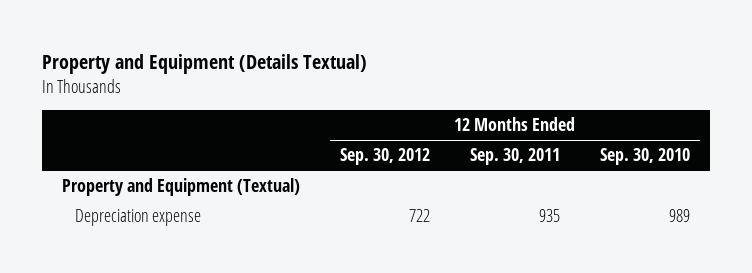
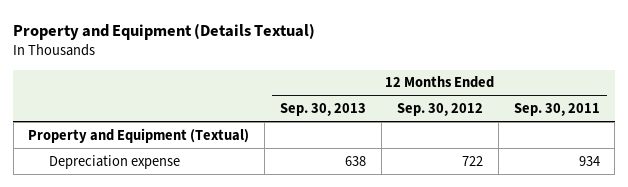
[600,148,691,166] Sep. 30, 2010 -> none
none -> [280,103,367,117] Sep. 30, 2013
[539,209,561,223] 935 -> [578,155,600,166] 934

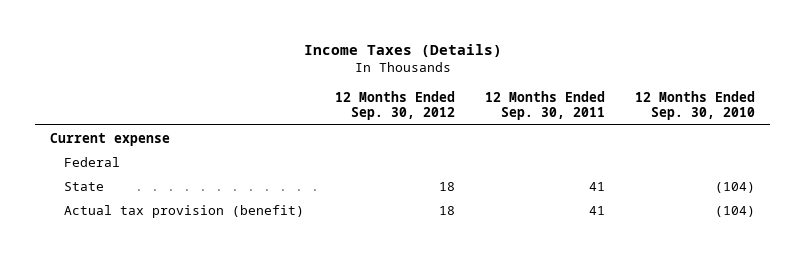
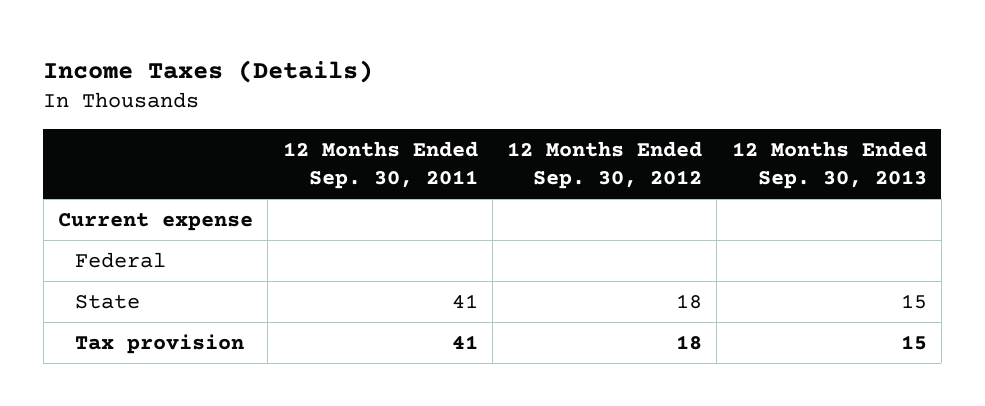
[635,90,756,121] 12 Months Ended Sep. 30, 2010 -> none
none -> [731,141,927,190] 12 Months Ended Sep. 30, 2013
[64,204,305,218] Actual tax provision (benefit) -> [74,333,244,354] Tax provision

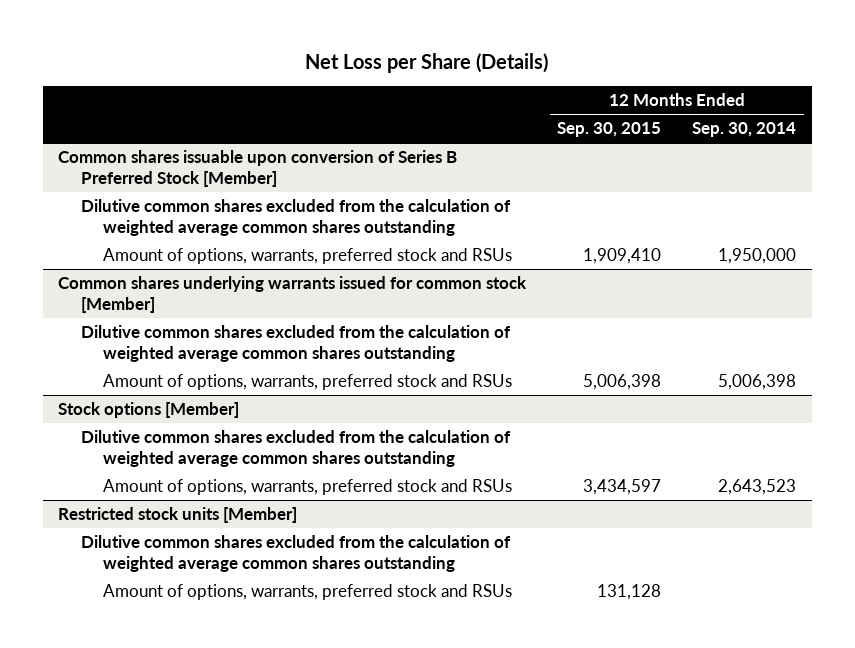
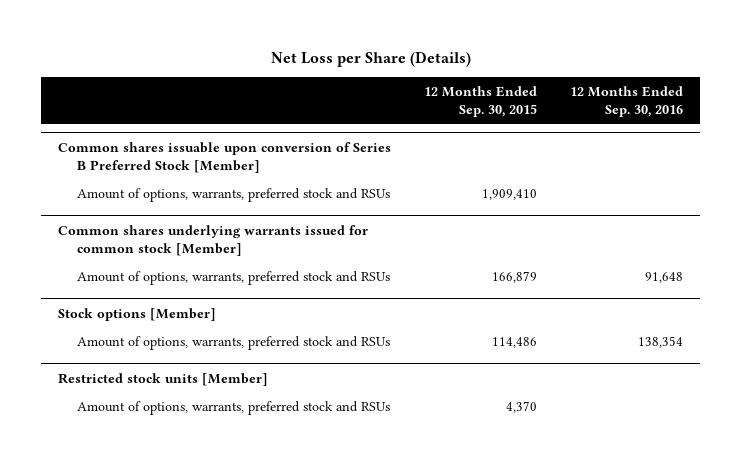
[692,122,797,138] Sep. 30, 2014 -> none
none -> [570,85,684,117] 12 Months Ended Sep. 30, 2016
[80,199,511,236] Dilutive common shares excluded from the calculation of weighted average common shares outstanding -> none
[80,325,511,362] Dilutive common shares excluded from the calculation of weighted average common shares outstanding -> none
[583,374,662,391] 5,006,398 -> [492,270,538,283] 166,879
[80,430,511,467] Dilutive common shares excluded from the calculation of weighted average common shares outstanding -> none
[583,479,662,496] 3,434,597 -> [492,336,538,348] 114,486
[80,535,511,572] Dilutive common shares excluded from the calculation of weighted average common shares outstanding -> none
[597,584,662,601] 131,128 -> [506,400,538,413] 4,370

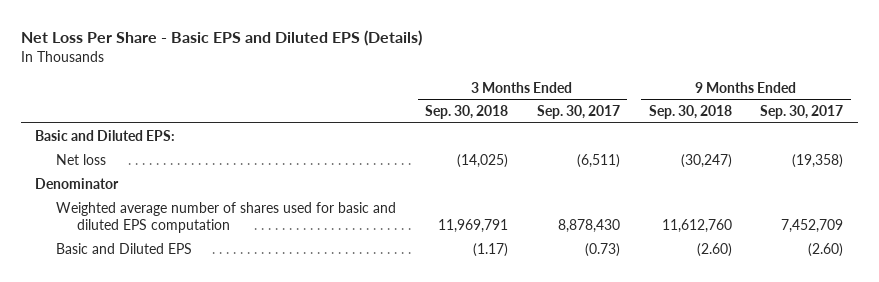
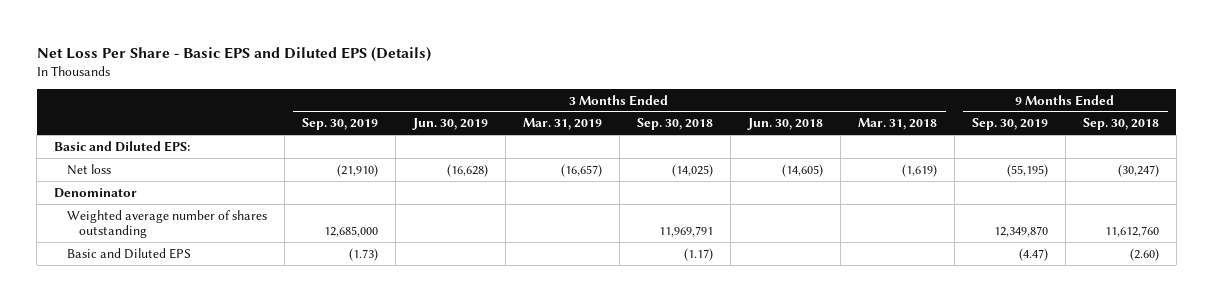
[536,105,620,120] Sep. 30, 2017 -> none
[760,105,844,120] Sep. 30, 2017 -> none
none -> [301,118,378,131] Sep. 30, 2019
none -> [411,118,488,131] Jun. 30, 2019
none -> [522,118,602,131] Mar. 31, 2019
none -> [746,118,823,131] Jun. 30, 2018
none -> [857,118,937,131] Mar. 31, 2018
none -> [971,118,1048,131] Sep. 30, 2019
[56,201,397,233] Weighted average number of shares used for basic and diluted EPS computation -> [66,209,267,239] Weighted average number of shares outstanding

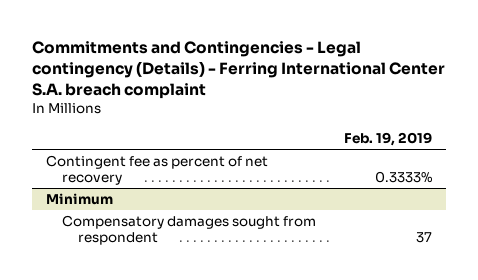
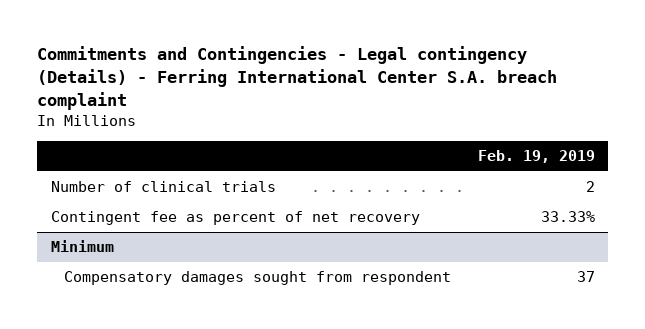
none -> [50,181,276,193] Number of clinical trials
[375,171,433,184] 0.3333% -> [540,211,595,223] 33.33%

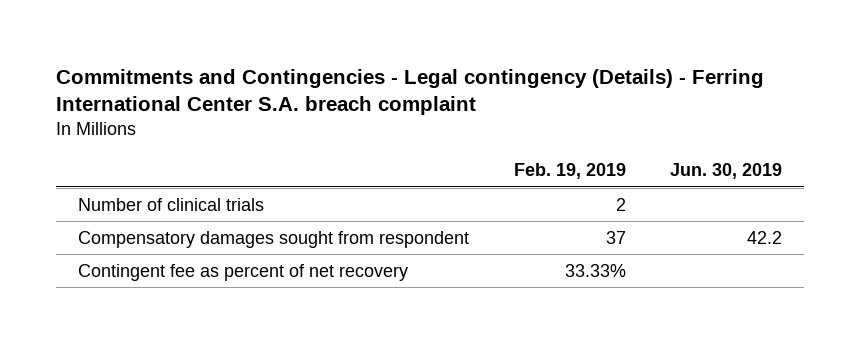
none -> [669,162,782,179] Jun. 30, 2019
[50,240,114,253] Minimum -> none
[50,211,420,226] Contingent fee as percent of net recovery -> [78,263,409,281] Contingent fee as percent of net recovery

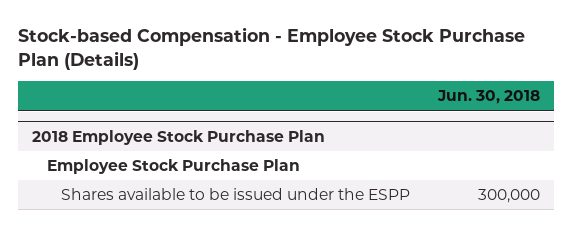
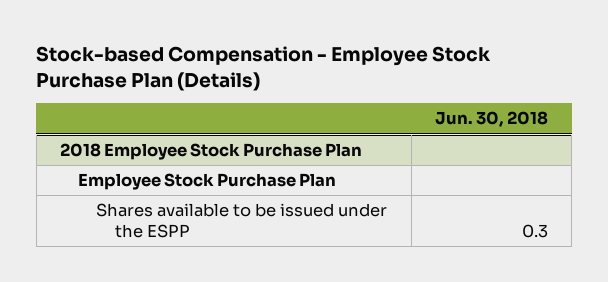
[478,189,541,204] 300,000 -> [522,223,549,238] 0.3

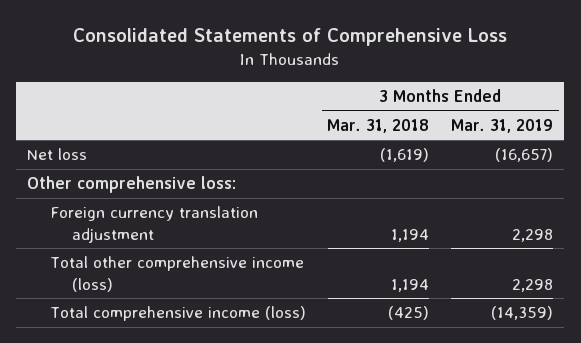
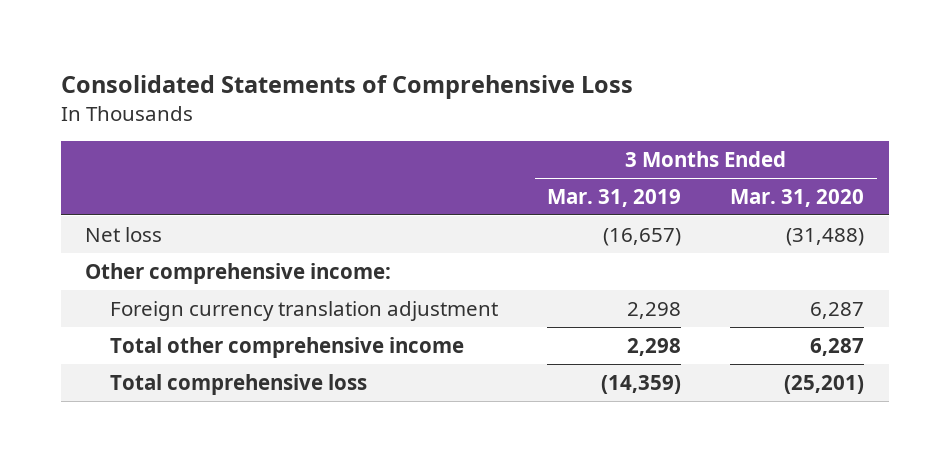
[327,118,430,133] Mar. 31, 2018 -> none
none -> [730,188,865,207] Mar. 31, 2020
[27,176,237,194] Other comprehensive loss: -> [85,262,392,284] Other comprehensive income:
[49,256,304,292] Total other comprehensive income (loss) -> [110,336,465,358] Total other comprehensive income
[49,306,306,322] Total comprehensive income (loss) -> [110,373,368,395] Total comprehensive loss

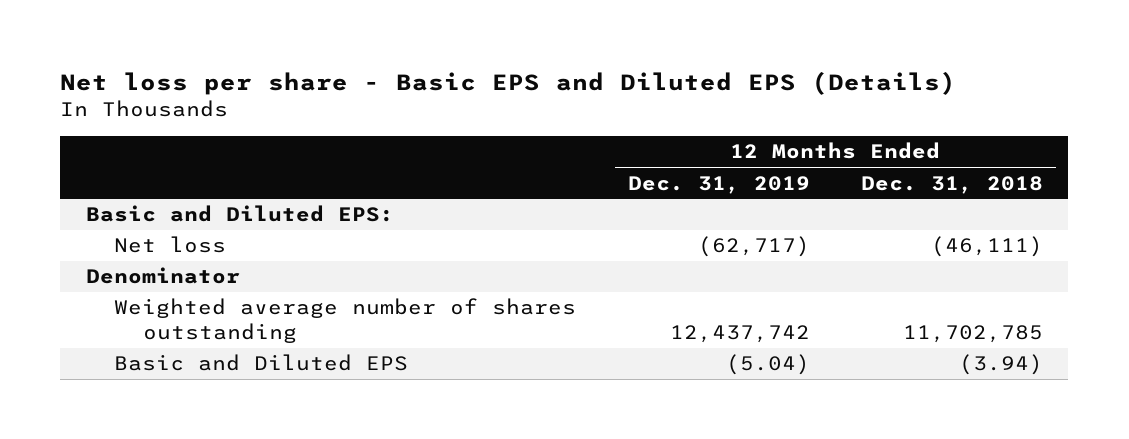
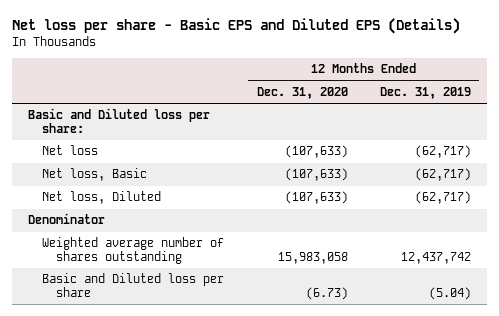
[860,175,1043,194] Dec. 31, 2018 -> none
none -> [256,87,348,100] Dec. 31, 2020
[85,205,394,223] Basic and Diluted EPS: -> [28,108,211,133] Basic and Diluted loss per share:
none -> [42,168,148,182] Net loss, Basic
none -> [42,191,162,205] Net loss, Diluted
[114,354,409,372] Basic and Diluted EPS -> [42,273,225,297] Basic and Diluted loss per share

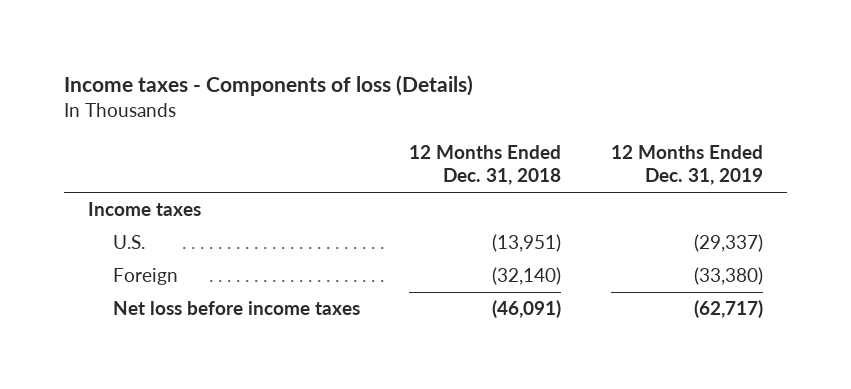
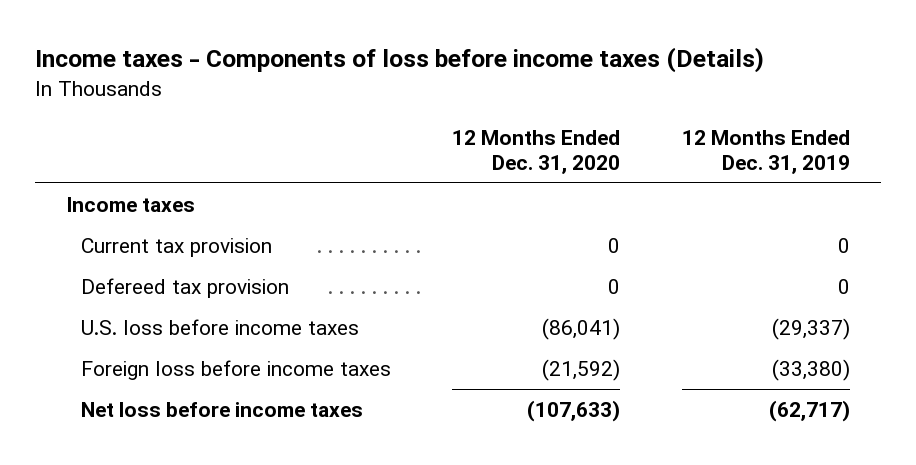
[63,75,473,97] Income taxes - Components of loss (Details) -> [34,47,764,74] Income taxes - Components of loss before income taxes (Details)
[409,144,562,186] 12 Months Ended Dec. 31, 2018 -> none
none -> [452,130,621,174] 12 Months Ended Dec. 31, 2020
none -> [80,238,272,258] Current tax provision
none -> [80,278,289,299] Defereed tax provision
[112,235,145,250] U.S. -> [80,319,359,336] U.S. loss before income taxes
[112,268,178,286] Foreign -> [80,360,391,381] Foreign loss before income taxes

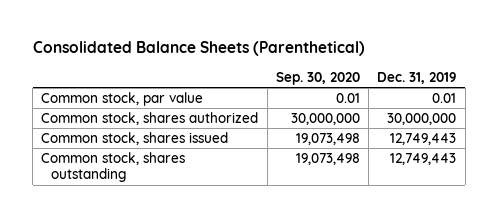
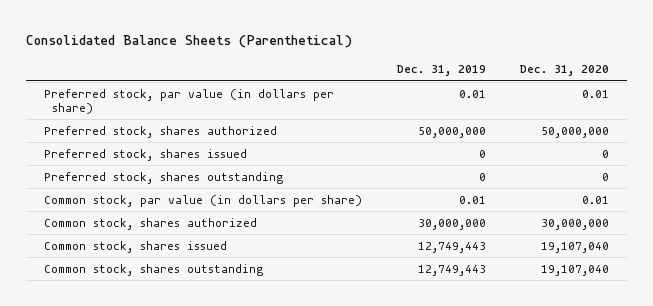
[275,71,360,85] Sep. 30, 2020 -> none
none -> [520,65,610,77] Dec. 31, 2020
none -> [43,88,334,114] Preferred stock, par value (in dollars per share)
none -> [43,125,277,138] Preferred stock, shares authorized
none -> [43,148,247,161] Preferred stock, shares issued
none -> [43,171,283,184] Preferred stock, shares outstanding
[41,91,204,106] Common stock, par value -> [43,194,362,207] Common stock, par value (in dollars per share)

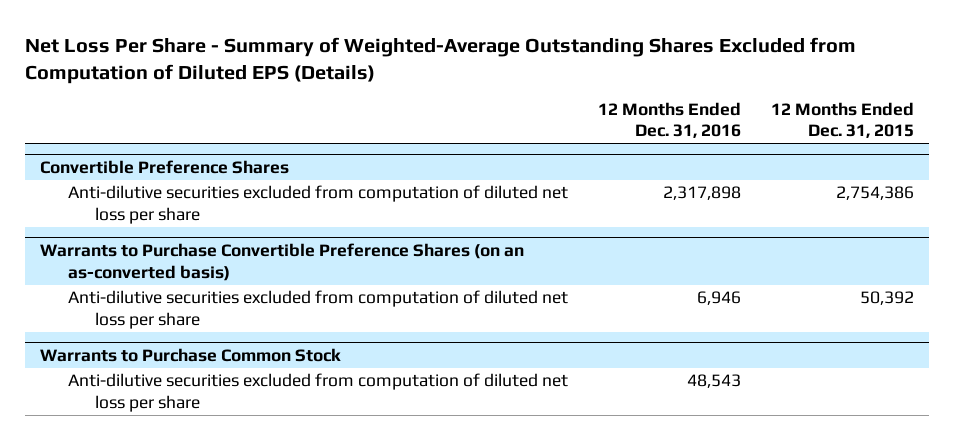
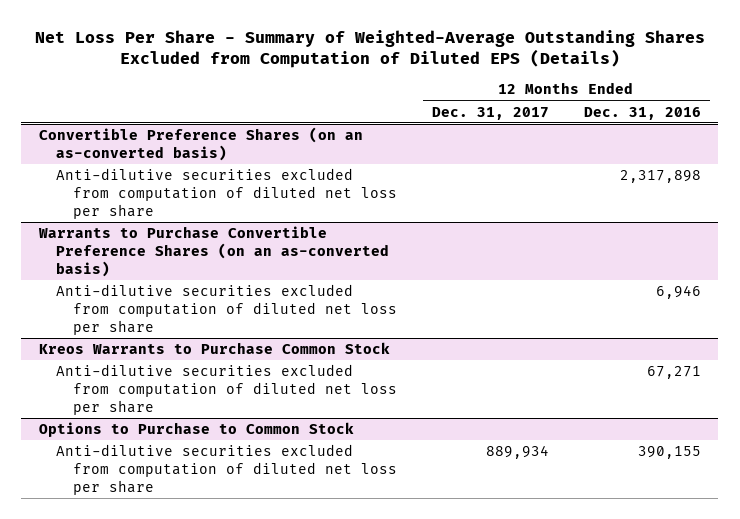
[770,101,914,139] 12 Months Ended Dec. 31, 2015 -> none
none -> [431,106,549,120] Dec. 31, 2017
[40,160,290,175] Convertible Preference Shares -> [38,127,363,161] Convertible Preference Shares (on an as-converted basis)
[40,348,342,363] Warrants to Purchase Common Stock -> [38,342,390,355] Kreos Warrants to Purchase Common Stock
[686,374,741,389] 48,543 -> [646,366,701,380] 67,271
none -> [38,422,354,438] Options to Purchase to Common Stock
none -> [55,444,398,495] Anti-dilutive securities excluded from computation of diluted net loss per share

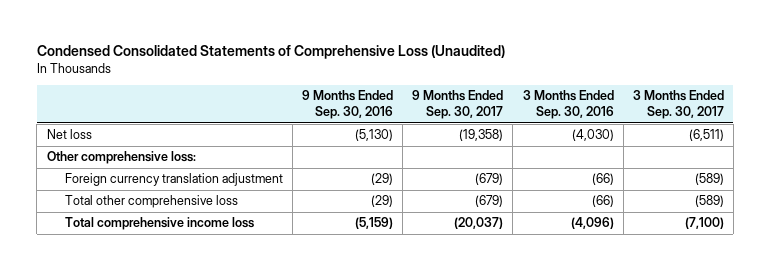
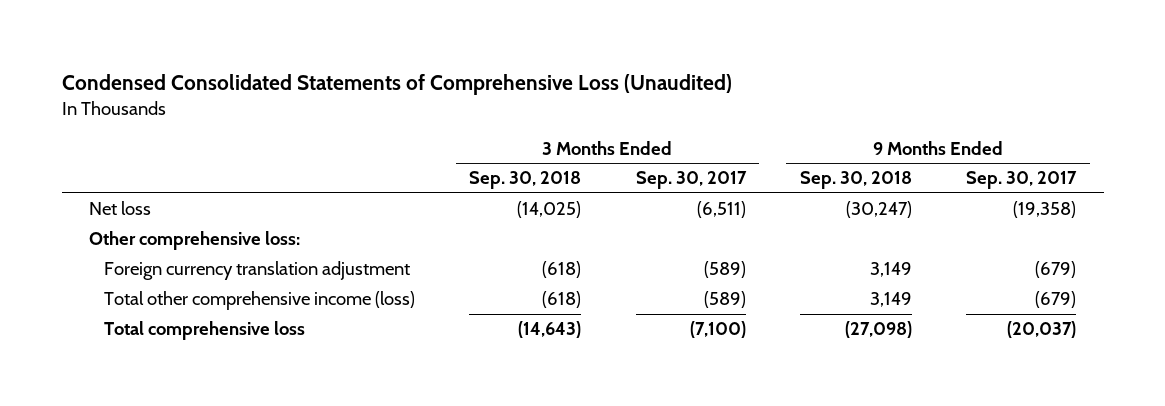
[301,90,393,120] 9 Months Ended Sep. 30, 2016 -> none
[522,90,614,120] 3 Months Ended Sep. 30, 2016 -> none
none -> [469,171,582,190] Sep. 30, 2018
none -> [800,171,913,190] Sep. 30, 2018
[64,195,238,209] Total other comprehensive loss -> [103,291,415,311] Total other comprehensive income (loss)
[64,217,254,231] Total comprehensive income loss -> [103,321,305,341] Total comprehensive loss

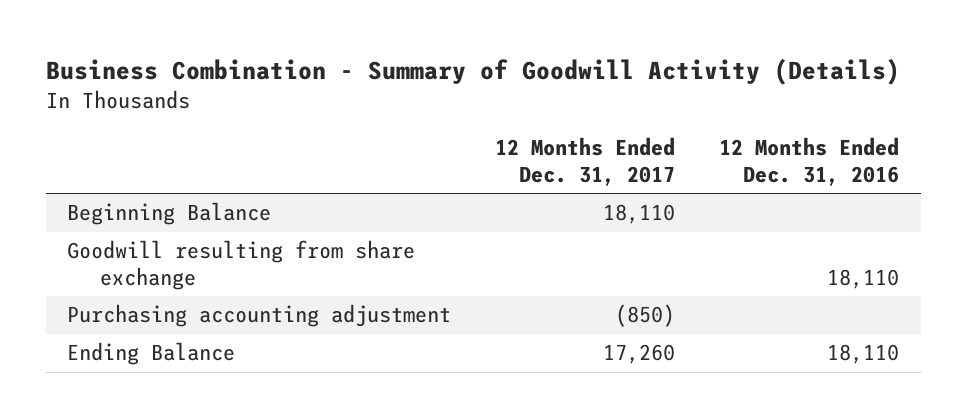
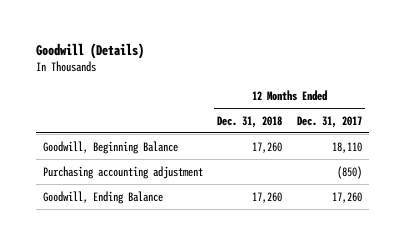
[45,57,900,85] Business Combination - Summary of Goodwill Activity (Details) -> [35,42,144,59] Goodwill (Details)
[719,137,900,186] 12 Months Ended Dec. 31, 2016 -> none
none -> [217,115,283,128] Dec. 31, 2018
[67,240,416,290] Goodwill resulting from share exchange -> none
[67,202,272,226] Beginning Balance -> [42,140,178,154] Goodwill, Beginning Balance
[67,342,236,366] Ending Balance -> [42,190,163,204] Goodwill, Ending Balance

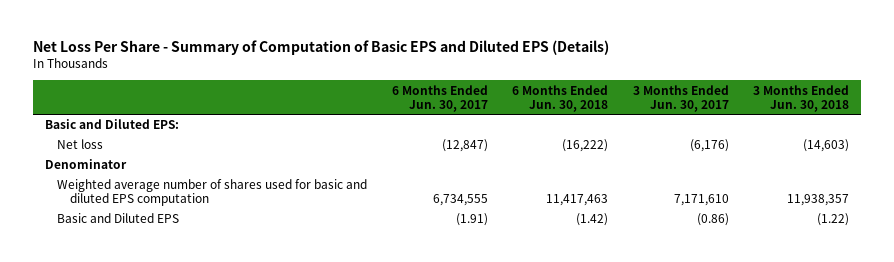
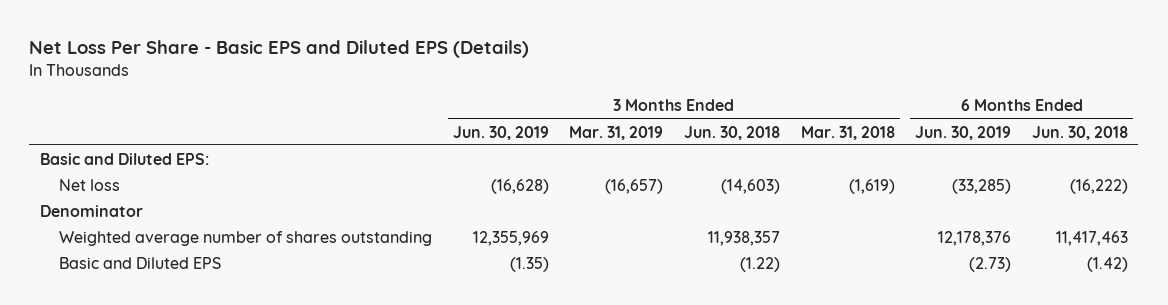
[32,39,609,55] Net Loss Per Share - Summary of Computation of Basic EPS and Diluted EPS (Details) -> [29,40,530,59] Net Loss Per Share - Basic EPS and Diluted EPS (Details)
[391,84,488,112] 6 Months Ended Jun. 30, 2017 -> none
[632,84,729,112] 3 Months Ended Jun. 30, 2017 -> none
none -> [452,125,549,140] Jun. 30, 2019
none -> [569,125,664,140] Mar. 31, 2019
none -> [800,125,895,140] Mar. 31, 2018
none -> [915,125,1012,140] Jun. 30, 2019
[57,179,368,207] Weighted average number of shares used for basic and diluted EPS computation -> [59,230,433,246] Weighted average number of shares outstanding

